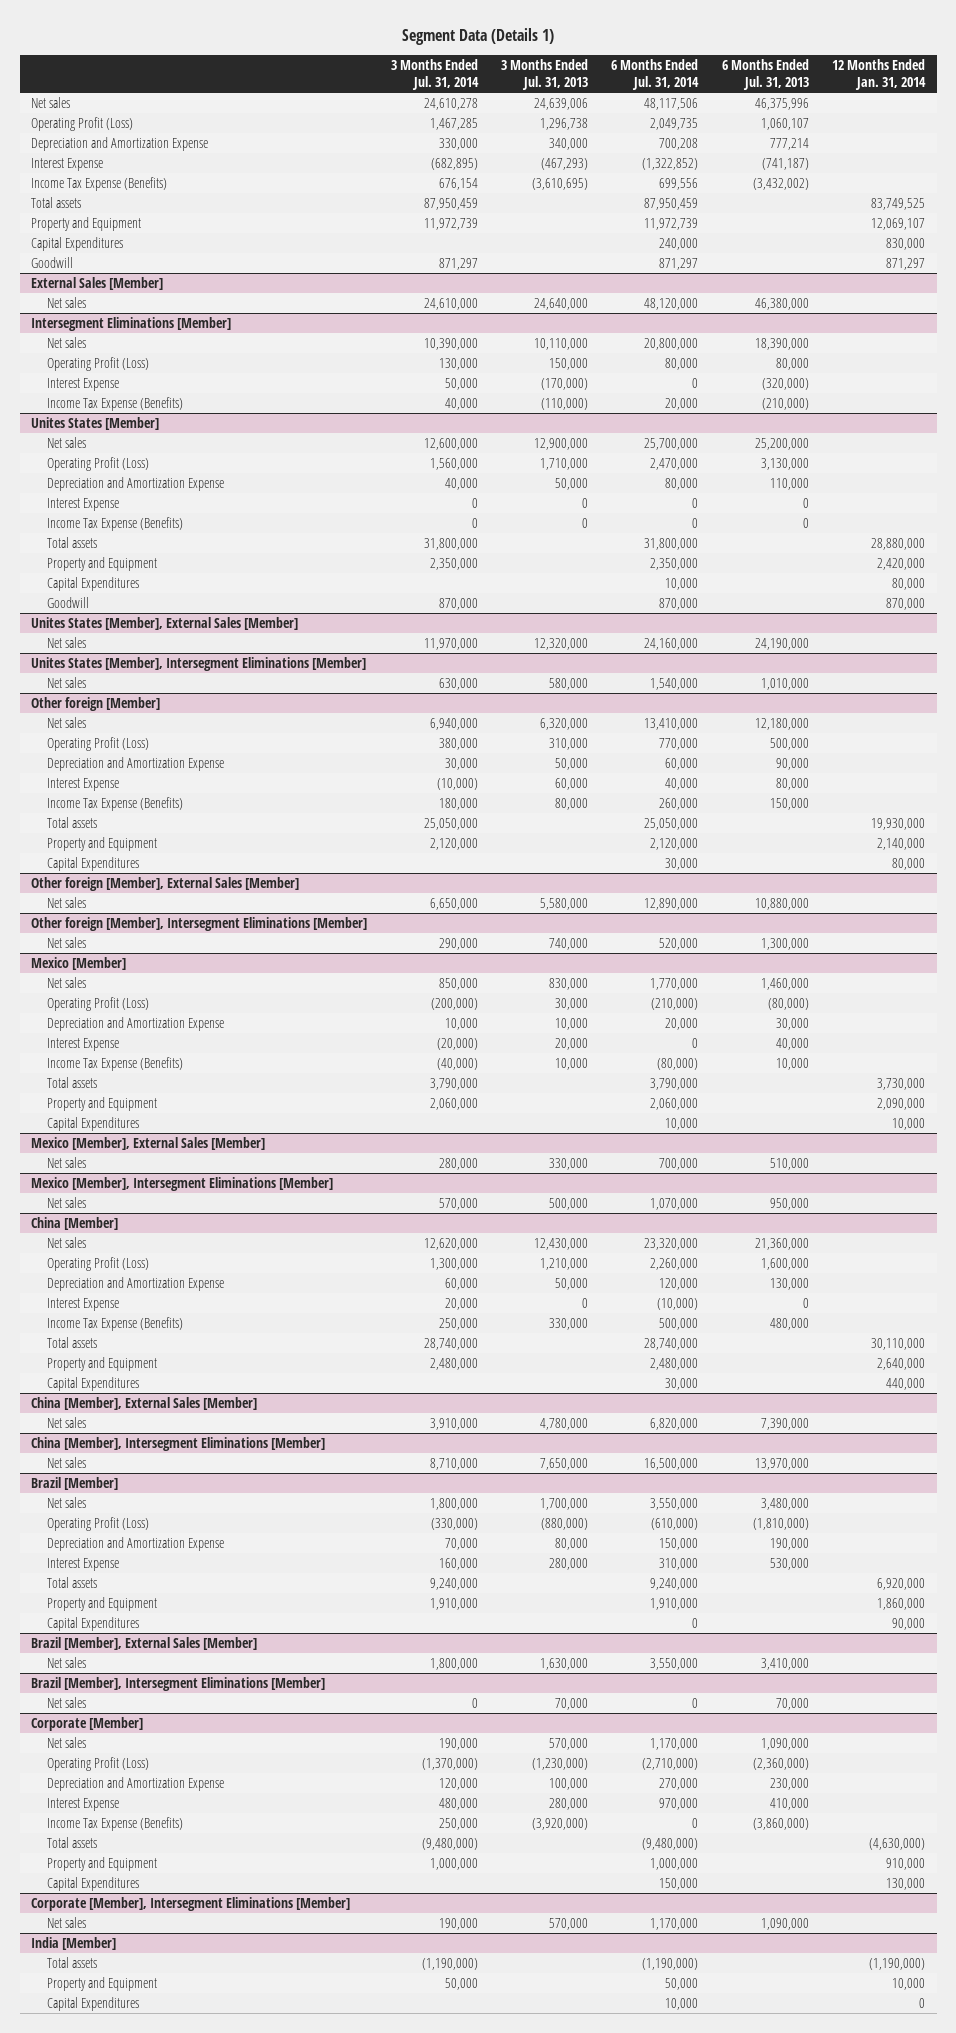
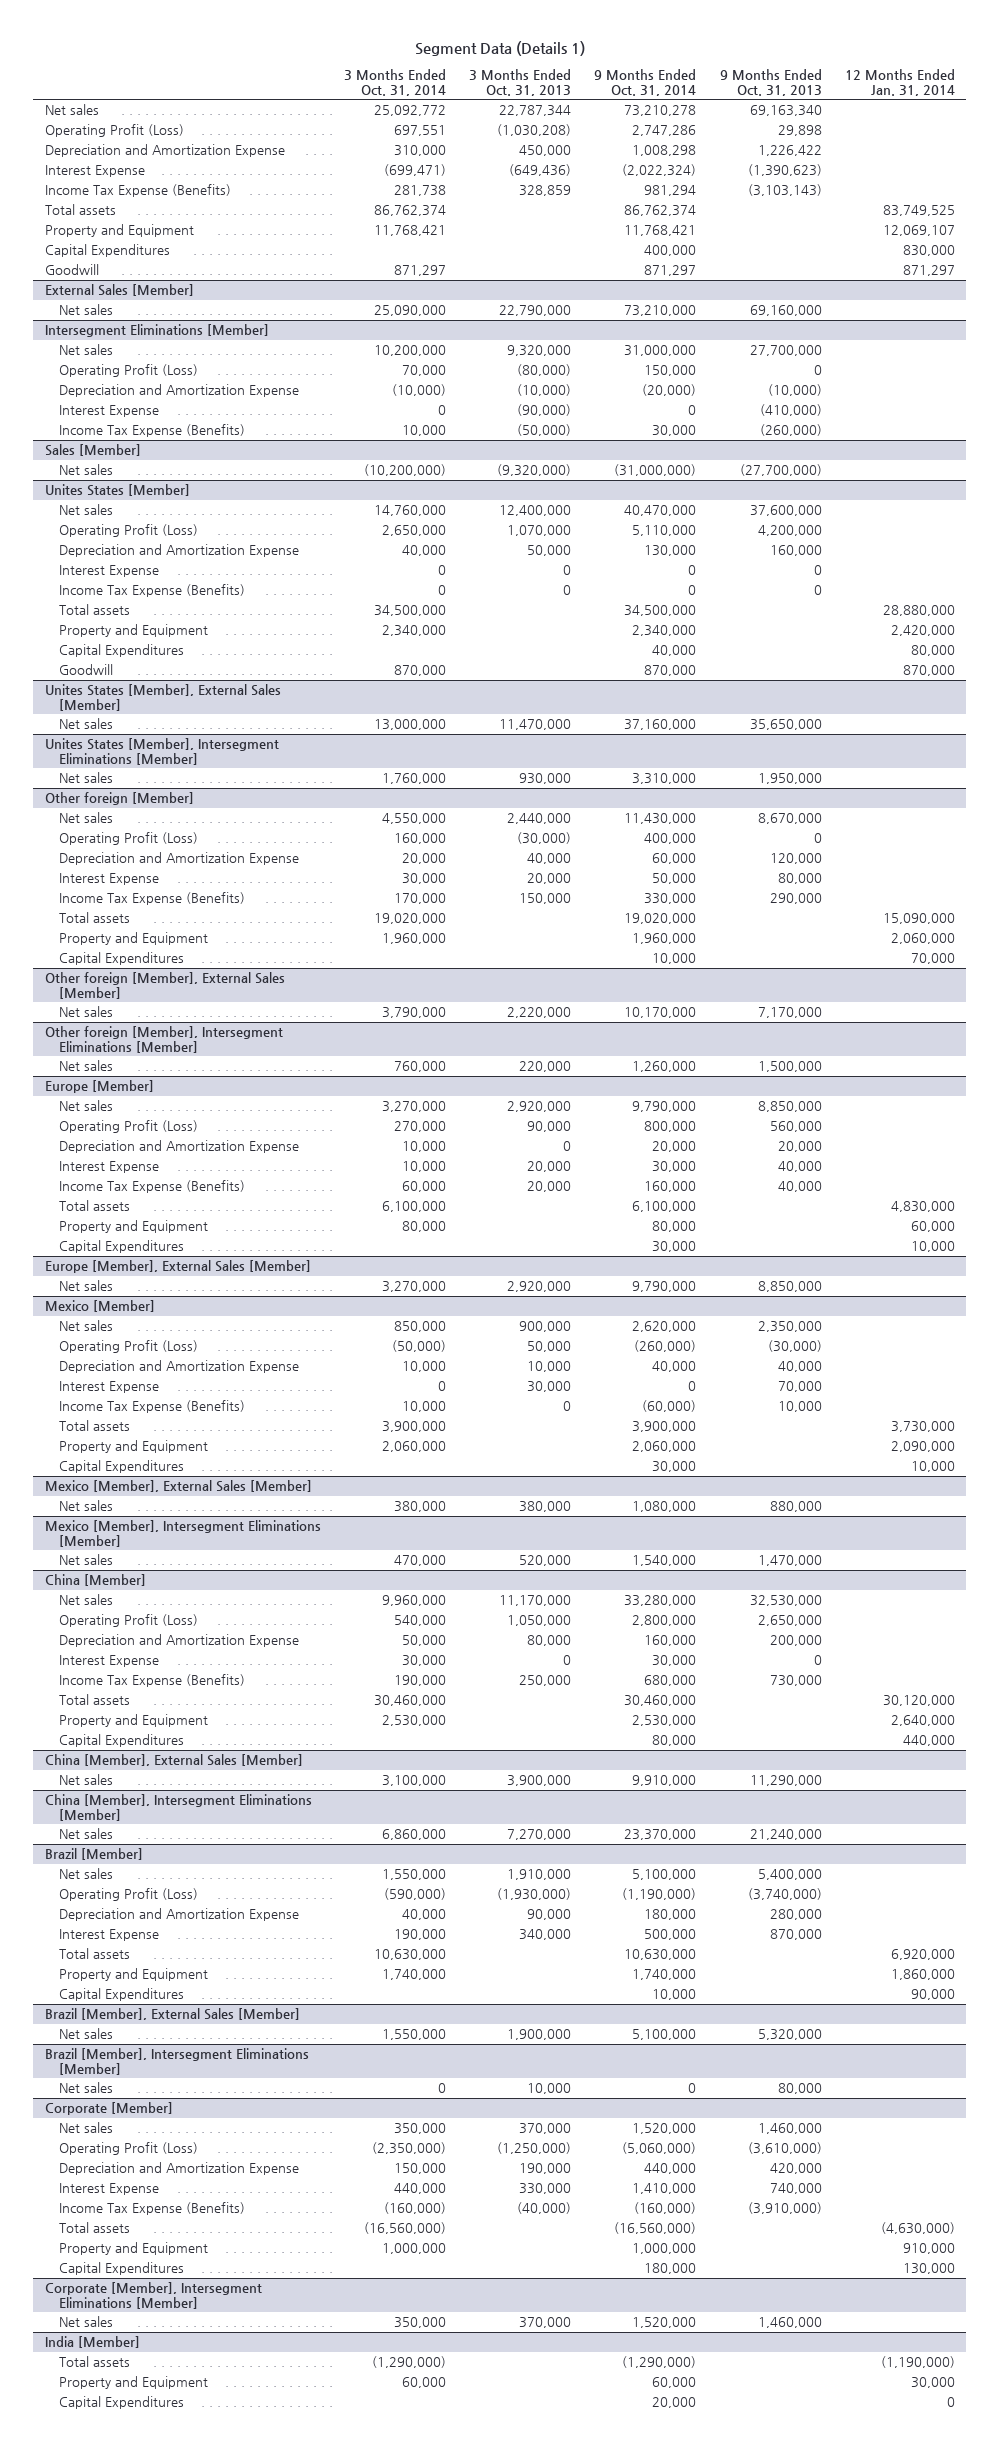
[390,59,479,90] 3 Months Ended Jul. 31, 2014 -> none
[501,59,589,90] 3 Months Ended Jul. 31, 2013 -> none
[611,59,700,90] 6 Months Ended Jul. 31, 2014 -> none
[721,59,809,90] 6 Months Ended Jul. 31, 2013 -> none
none -> [344,69,447,96] 3 Months Ended Oct. 31, 2014
none -> [469,69,572,96] 3 Months Ended Oct. 31, 2013
none -> [594,69,697,96] 9 Months Ended Oct. 31, 2014
none -> [719,69,822,96] 9 Months Ended Oct. 31, 2013
none -> [58,384,299,398] Depreciation and Amortization Expense
none -> [44,444,141,457] Sales [Member]
none -> [58,464,113,476] Net sales
[870,818,925,831] 19,930,000 -> [882,913,955,925] 15,090,000
[876,838,925,851] 2,140,000 -> [890,933,955,945] 2,060,000
[891,858,925,871] 80,000 -> [910,953,955,965] 70,000
none -> [44,1080,154,1094] Europe [Member]
none -> [58,1100,113,1112] Net sales
none -> [58,1120,198,1134] Operating Profit (Loss)
none -> [58,1140,299,1154] Depreciation and Amortization Expense
none -> [58,1161,159,1174] Interest Expense
none -> [58,1180,245,1194] Income Tax Expense (Benefits)
none -> [58,1200,130,1212] Total assets
none -> [58,1220,208,1234] Property and Equipment
none -> [58,1240,184,1254] Capital Expenditures
none -> [44,1260,311,1274] Europe [Member], External Sales [Member]
none -> [58,1280,113,1292] Net sales
[870,1338,925,1351] 30,110,000 -> [882,1695,955,1707] 30,120,000
[891,1978,925,1991] 10,000 -> [910,2377,955,2389] 30,000

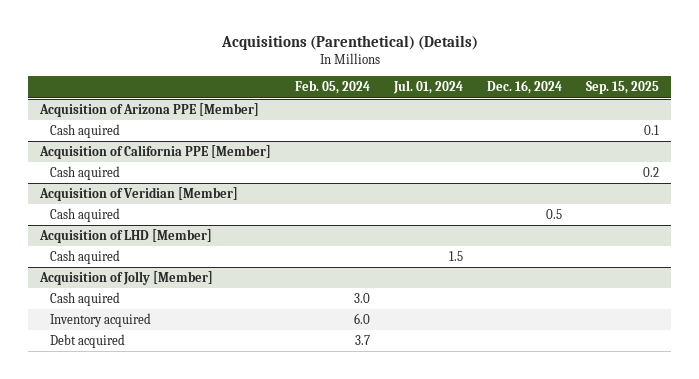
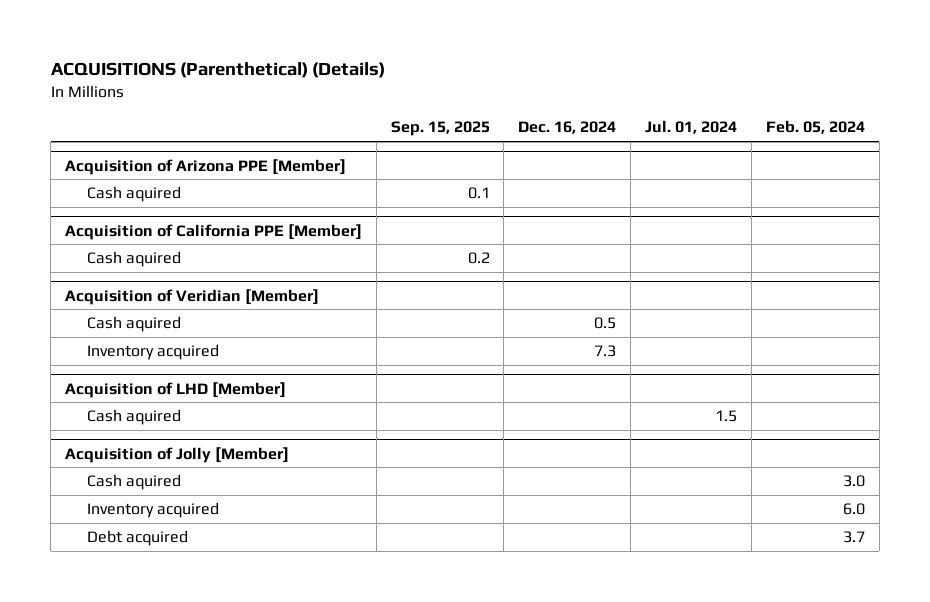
[220,35,478,51] Acquisitions (Parenthetical) (Details) -> [50,62,385,79] ACQUISITIONS (Parenthetical) (Details)
none -> [86,344,219,361] Inventory acquired

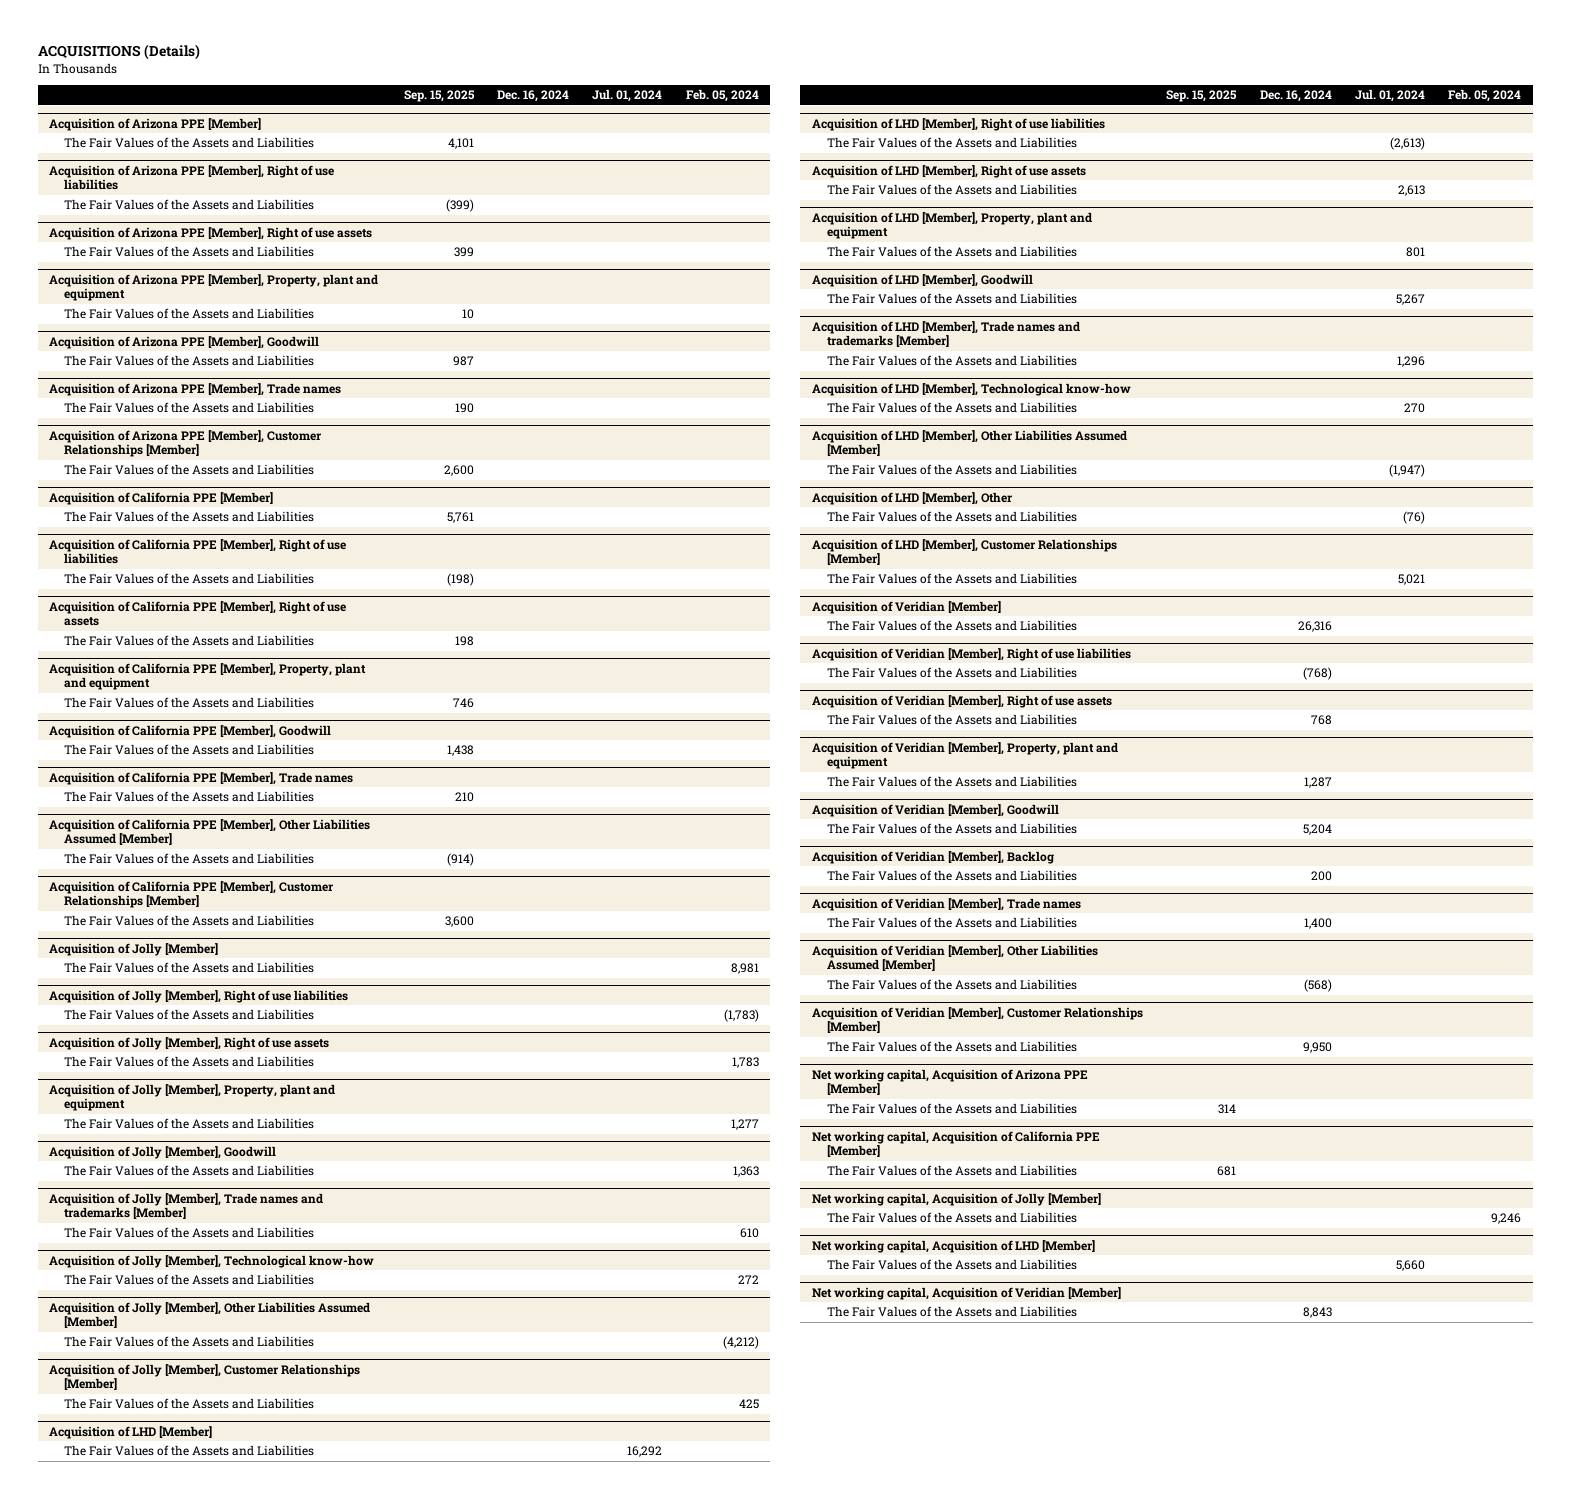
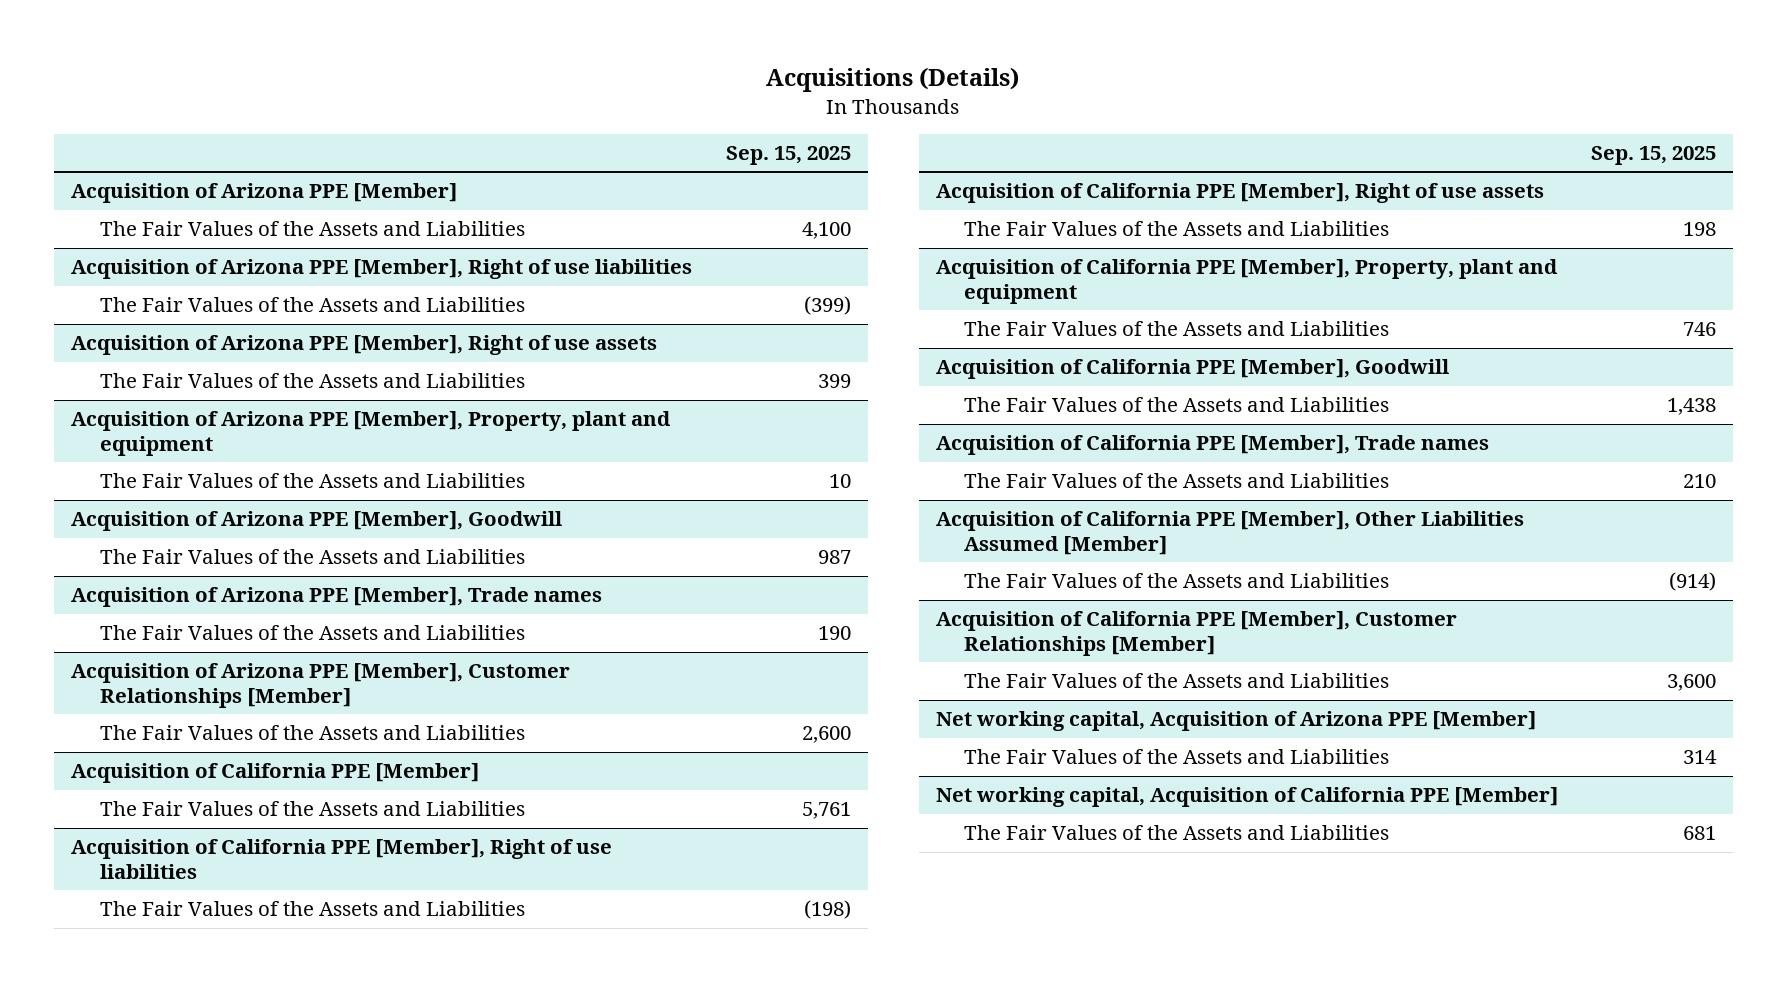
[37,44,200,61] ACQUISITIONS (Details) -> [766,67,1020,93] Acquisitions (Details)
[496,89,569,102] Dec. 16, 2024 -> none
[592,88,663,102] Jul. 01, 2024 -> none
[685,88,759,102] Feb. 05, 2024 -> none
[447,138,474,150] 4,101 -> [802,222,852,240] 4,100
[49,942,219,956] Acquisition of Jolly [Member] -> none
[64,962,315,974] The Fair Values of the Assets and Liabilities -> none
[49,989,349,1003] Acquisition of Jolly [Member], Right of use liabilities -> none
[64,1009,315,1021] The Fair Values of the Assets and Liabilities -> none
[49,1036,330,1050] Acquisition of Jolly [Member], Right of use assets -> none
[64,1056,315,1068] The Fair Values of the Assets and Liabilities -> none
[49,1083,336,1111] Acquisition of Jolly [Member], Property, plant and equipment -> none
[64,1118,315,1130] The Fair Values of the Assets and Liabilities -> none
[49,1145,277,1159] Acquisition of Jolly [Member], Goodwill -> none
[64,1165,315,1177] The Fair Values of the Assets and Liabilities -> none
[49,1192,324,1219] Acquisition of Jolly [Member], Trade names and trademarks [Member] -> none
[64,1227,315,1239] The Fair Values of the Assets and Liabilities -> none
[49,1254,375,1268] Acquisition of Jolly [Member], Technological know-how -> none
[64,1274,315,1286] The Fair Values of the Assets and Liabilities -> none
[49,1301,371,1328] Acquisition of Jolly [Member], Other Liabilities Assumed [Member] -> none
[64,1336,315,1348] The Fair Values of the Assets and Liabilities -> none
[49,1363,361,1390] Acquisition of Jolly [Member], Customer Relationships [Member] -> none
[64,1398,315,1410] The Fair Values of the Assets and Liabilities -> none
[49,1425,213,1439] Acquisition of LHD [Member] -> none
[64,1445,315,1457] The Fair Values of the Assets and Liabilities -> none
[812,117,1106,131] Acquisition of LHD [Member], Right of use liabilities -> none
[826,137,1077,149] The Fair Values of the Assets and Liabilities -> none
[812,164,1087,178] Acquisition of LHD [Member], Right of use assets -> none
[826,184,1077,196] The Fair Values of the Assets and Liabilities -> none
[812,211,1093,239] Acquisition of LHD [Member], Property, plant and equipment -> none
[826,246,1077,258] The Fair Values of the Assets and Liabilities -> none
[812,273,1034,287] Acquisition of LHD [Member], Goodwill -> none
[826,293,1077,305] The Fair Values of the Assets and Liabilities -> none
[812,320,1081,347] Acquisition of LHD [Member], Trade names and trademarks [Member] -> none
[826,355,1077,367] The Fair Values of the Assets and Liabilities -> none
[812,382,1132,396] Acquisition of LHD [Member], Technological know-how -> none
[826,402,1077,414] The Fair Values of the Assets and Liabilities -> none
[812,429,1128,456] Acquisition of LHD [Member], Other Liabilities Assumed [Member] -> none
[826,464,1077,476] The Fair Values of the Assets and Liabilities -> none
[812,491,1014,505] Acquisition of LHD [Member], Other -> none
[826,511,1077,523] The Fair Values of the Assets and Liabilities -> none
[812,538,1118,565] Acquisition of LHD [Member], Customer Relationships [Member] -> none
[826,573,1077,585] The Fair Values of the Assets and Liabilities -> none
[812,600,1002,614] Acquisition of Veridian [Member] -> none
[826,620,1077,632] The Fair Values of the Assets and Liabilities -> none
[812,647,1132,661] Acquisition of Veridian [Member], Right of use liabilities -> none
[826,667,1077,679] The Fair Values of the Assets and Liabilities -> none
[812,694,1113,708] Acquisition of Veridian [Member], Right of use assets -> none
[826,714,1077,726] The Fair Values of the Assets and Liabilities -> none
[812,741,1119,769] Acquisition of Veridian [Member], Property, plant and equipment -> none
[826,776,1077,788] The Fair Values of the Assets and Liabilities -> none
[812,803,1060,817] Acquisition of Veridian [Member], Goodwill -> none
[826,823,1077,835] The Fair Values of the Assets and Liabilities -> none
[812,850,1055,864] Acquisition of Veridian [Member], Backlog -> none
[826,870,1077,882] The Fair Values of the Assets and Liabilities -> none
[812,897,1082,911] Acquisition of Veridian [Member], Trade names -> none
[826,917,1077,929] The Fair Values of the Assets and Liabilities -> none
[812,944,1099,971] Acquisition of Veridian [Member], Other Liabilities Assumed [Member] -> none
[826,979,1077,991] The Fair Values of the Assets and Liabilities -> none
[812,1006,1144,1033] Acquisition of Veridian [Member], Customer Relationships [Member] -> none
[826,1041,1077,1053] The Fair Values of the Assets and Liabilities -> none
[812,1192,1102,1206] Net working capital, Acquisition of Jolly [Member] -> none
[826,1212,1077,1224] The Fair Values of the Assets and Liabilities -> none
[812,1239,1096,1253] Net working capital, Acquisition of LHD [Member] -> none
[826,1259,1077,1271] The Fair Values of the Assets and Liabilities -> none
[812,1286,1122,1300] Net working capital, Acquisition of Veridian [Member] -> none
[826,1306,1077,1318] The Fair Values of the Assets and Liabilities -> none

